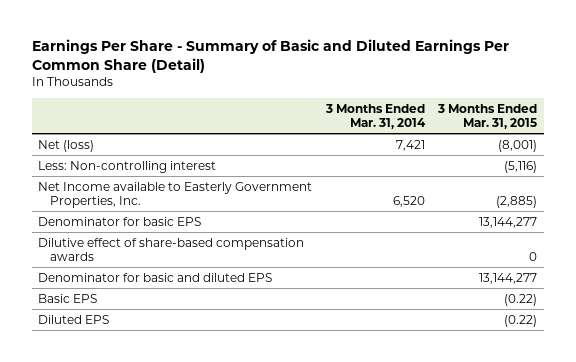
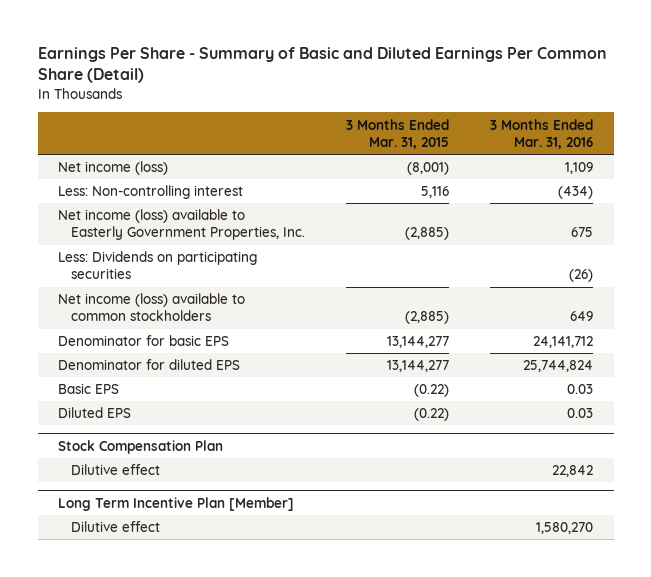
[324,103,426,130] 3 Months Ended Mar. 31, 2014 -> none
none -> [490,118,594,149] 3 Months Ended Mar. 31, 2016
[38,139,95,152] Net (loss) -> [57,161,168,176] Net income (loss)
[504,160,538,173] (5,116) -> [421,186,450,199] 5,116
[38,181,313,209] Net Income available to Easterly Government Properties, Inc. -> [57,209,306,241] Net income (loss) available to Easterly Government Properties, Inc.
none -> [57,251,257,280] Less: Dividends on participating securities
none -> [57,293,245,322] Net income (loss) available to common stockholders
[38,237,305,262] Dilutive effect of share-based compensation awards -> none
[38,272,273,282] Denominator for basic and diluted EPS -> [57,359,240,371] Denominator for diluted EPS
none -> [57,439,223,454] Stock Compensation Plan
none -> [71,464,161,476] Dilutive effect
none -> [57,496,294,511] Long Term Incentive Plan [Member]
none -> [71,521,161,533] Dilutive effect

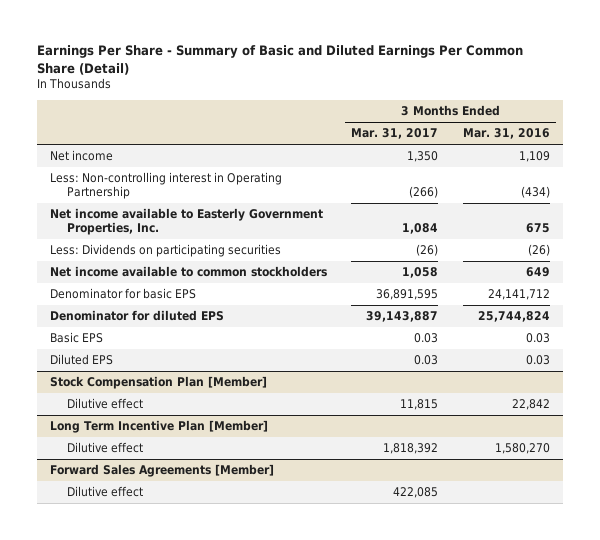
[346,118,450,149] 3 Months Ended Mar. 31, 2015 -> none
none -> [351,128,439,140] Mar. 31, 2017
[57,161,168,176] Net income (loss) -> [49,150,113,162] Net income
[57,185,243,200] Less: Non-controlling interest -> [49,172,282,200] Less: Non-controlling interest in Operating Partnership
[57,209,306,241] Net income (loss) available to Easterly Government Properties, Inc. -> [49,208,323,236] Net income available to Easterly Government Properties, Inc.
[57,293,245,322] Net income (loss) available to common stockholders -> [49,266,327,278] Net income available to common stockholders
[57,439,223,454] Stock Compensation Plan -> [49,376,267,390] Stock Compensation Plan [Member]
none -> [49,464,274,478] Forward Sales Agreements [Member]
none -> [66,486,143,498] Dilutive effect

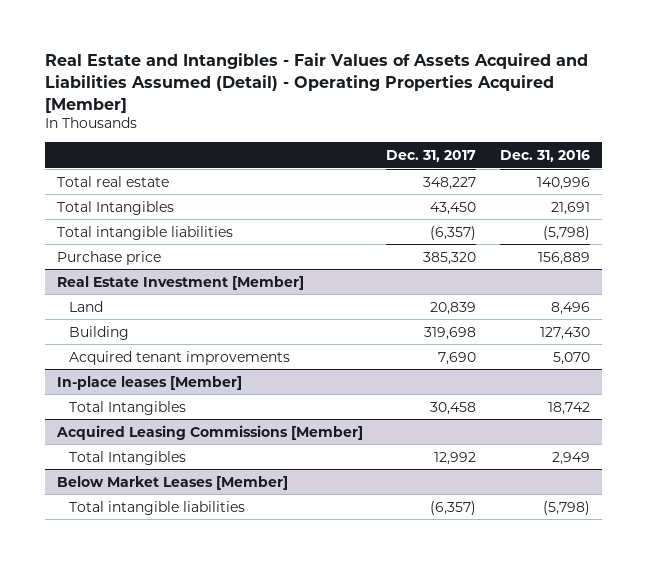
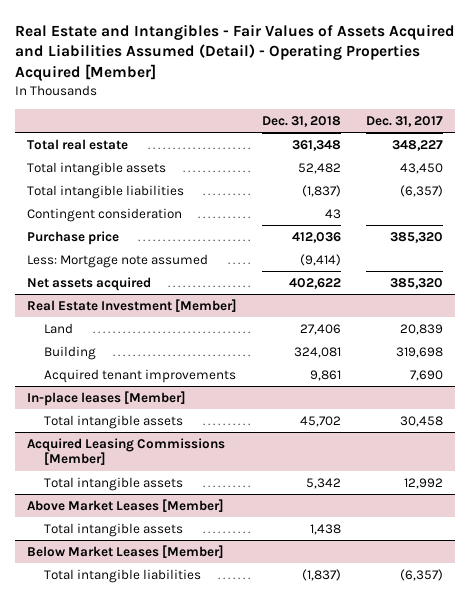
[499,149,590,162] Dec. 31, 2016 -> none
none -> [262,115,342,127] Dec. 31, 2018
[56,200,174,215] Total Intangibles -> [27,161,167,176] Total intangible assets
none -> [27,207,183,222] Contingent consideration
none -> [27,253,209,268] Less: Mortgage note assumed
none -> [27,276,152,291] Net assets acquired
[68,400,186,415] Total Intangibles -> [44,414,184,429] Total intangible assets
[68,450,186,465] Total Intangibles -> [44,476,184,491] Total intangible assets
none -> [27,498,225,512] Above Market Leases [Member]
none -> [44,522,184,537] Total intangible assets

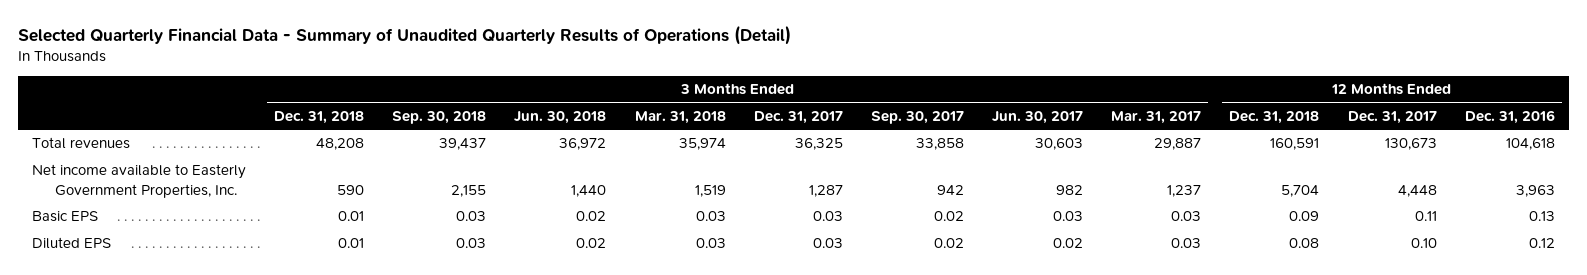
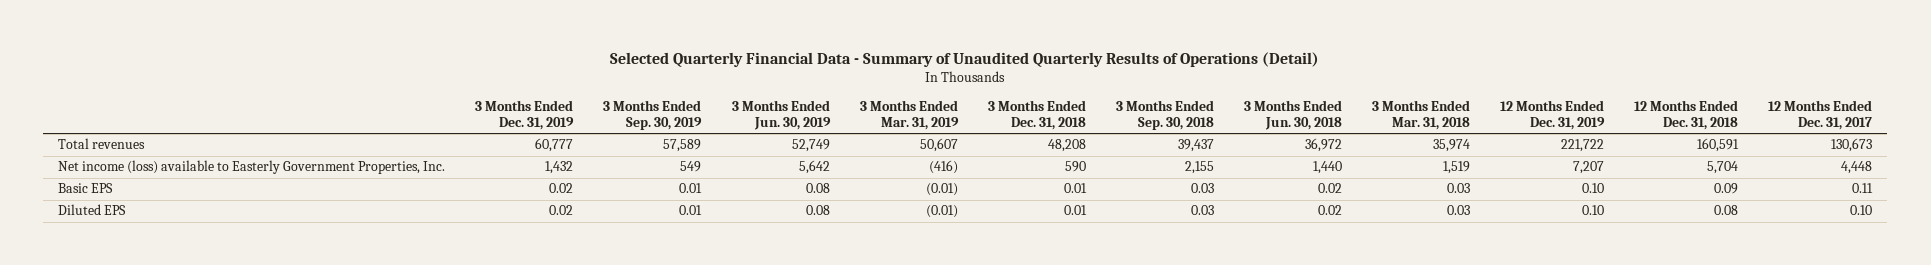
[753,111,843,125] Dec. 31, 2017 -> none
[870,111,964,125] Sep. 30, 2017 -> none
[992,111,1084,125] Jun. 30, 2017 -> none
[1111,111,1202,125] Mar. 31, 2017 -> none
[1464,110,1555,125] Dec. 31, 2016 -> none
none -> [475,99,575,131] 3 Months Ended Dec. 31, 2019
none -> [603,99,703,131] 3 Months Ended Sep. 30, 2019
none -> [731,99,831,131] 3 Months Ended Jun. 30, 2019
none -> [859,99,959,131] 3 Months Ended Mar. 31, 2019
none -> [1500,99,1606,131] 12 Months Ended Dec. 31, 2019
[31,164,246,198] Net income available to Easterly Government Properties, Inc. -> [58,160,446,175] Net income (loss) available to Easterly Government Properties, Inc.

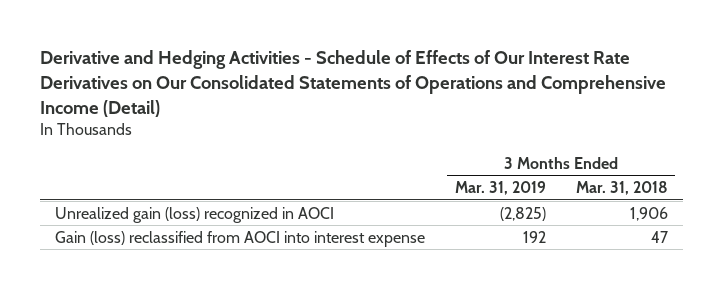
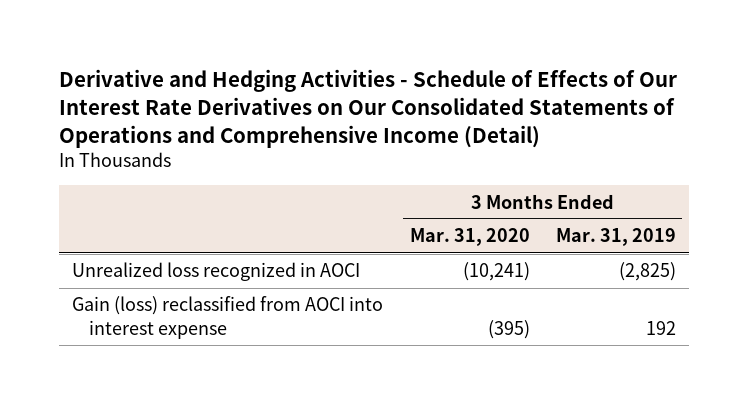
[575,181,668,196] Mar. 31, 2018 -> none
none -> [409,228,530,247] Mar. 31, 2020
[54,206,334,223] Unrealized gain (loss) recognized in AOCI -> [72,262,361,282] Unrealized loss recognized in AOCI

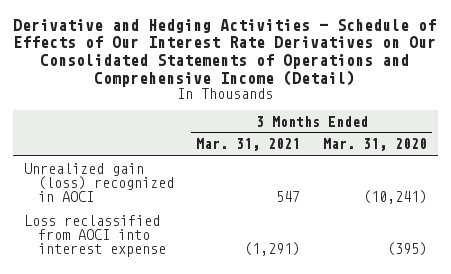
[555,228,676,247] Mar. 31, 2019 -> none
none -> [196,138,301,152] Mar. 31, 2021
[72,262,361,282] Unrealized loss recognized in AOCI -> [24,162,175,203] Unrealized gain (loss) recognized in AOCI
[72,296,384,339] Gain (loss) reclassified from AOCI into interest expense -> [24,214,167,258] Loss reclassified from AOCI into interest expense

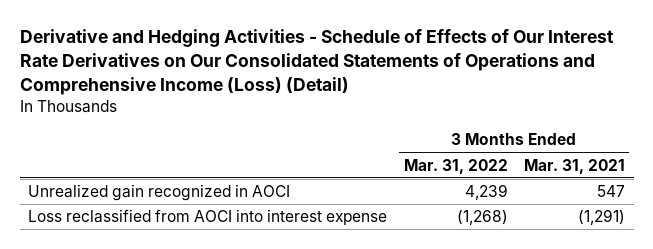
[13,18,437,87] Derivative and Hedging Activities - Schedule of Effects of Our Interest Rate Derivatives on Our Consolidated Statements of Operations and Comprehensive Income (Detail) -> [19,29,614,96] Derivative and Hedging Activities - Schedule of Effects of Our Interest Rate Derivatives on Our Consolidated Statements of Operations and Comprehensive Income (Loss) (Detail)
[322,138,427,152] Mar. 31, 2020 -> none
none -> [403,158,508,174] Mar. 31, 2022
[24,162,175,203] Unrealized gain (loss) recognized in AOCI -> [27,184,290,202] Unrealized gain recognized in AOCI

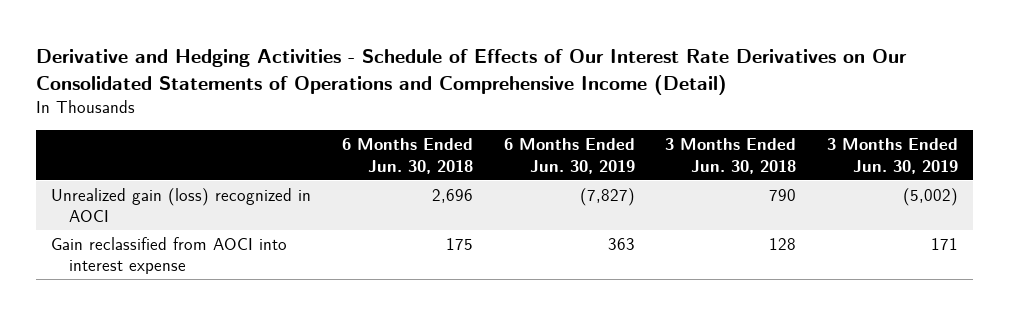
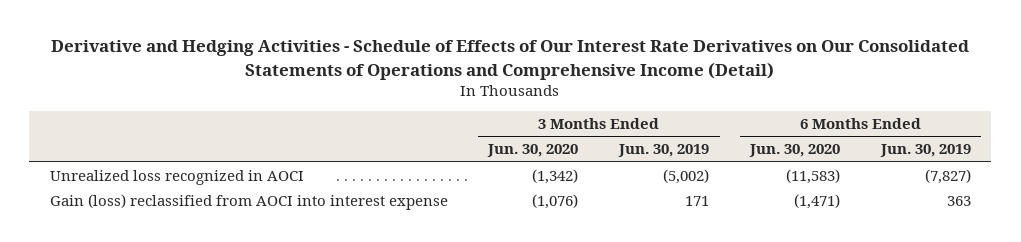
[342,138,474,174] 6 Months Ended Jun. 30, 2018 -> none
[665,138,797,174] 3 Months Ended Jun. 30, 2018 -> none
none -> [487,144,579,158] Jun. 30, 2020
none -> [749,144,841,158] Jun. 30, 2020
[51,188,312,223] Unrealized gain (loss) recognized in AOCI -> [49,170,304,186] Unrealized loss recognized in AOCI
[51,237,288,275] Gain reclassified from AOCI into interest expense -> [49,194,448,211] Gain (loss) reclassified from AOCI into interest expense

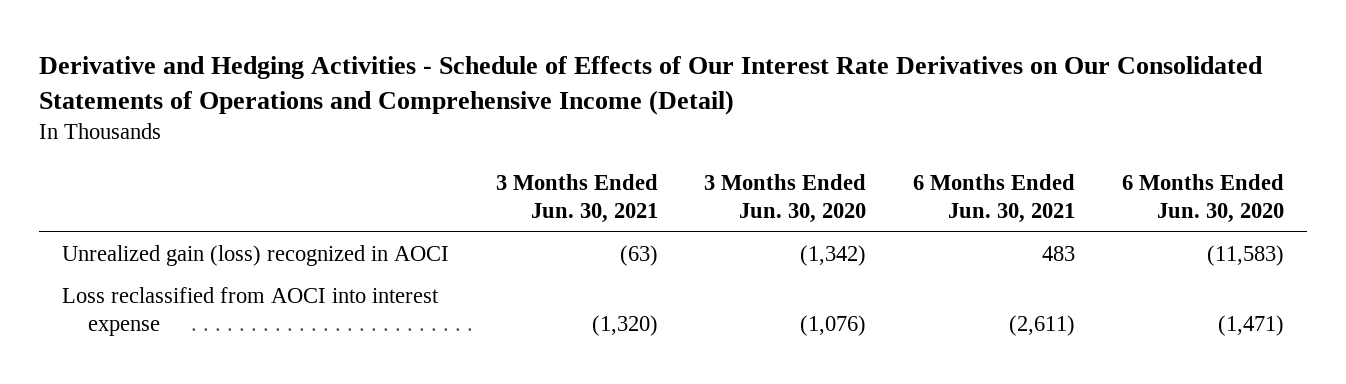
[618,144,710,158] Jun. 30, 2019 -> none
[880,144,972,158] Jun. 30, 2019 -> none
none -> [495,174,658,224] 3 Months Ended Jun. 30, 2021
none -> [913,174,1076,224] 6 Months Ended Jun. 30, 2021
[49,170,304,186] Unrealized loss recognized in AOCI -> [62,245,450,267] Unrealized gain (loss) recognized in AOCI
[49,194,448,211] Gain (loss) reclassified from AOCI into interest expense -> [62,287,440,337] Loss reclassified from AOCI into interest expense

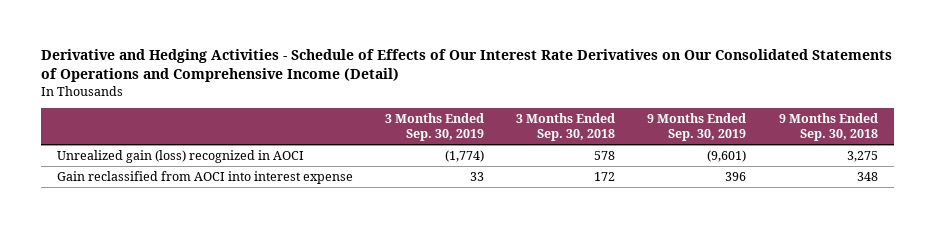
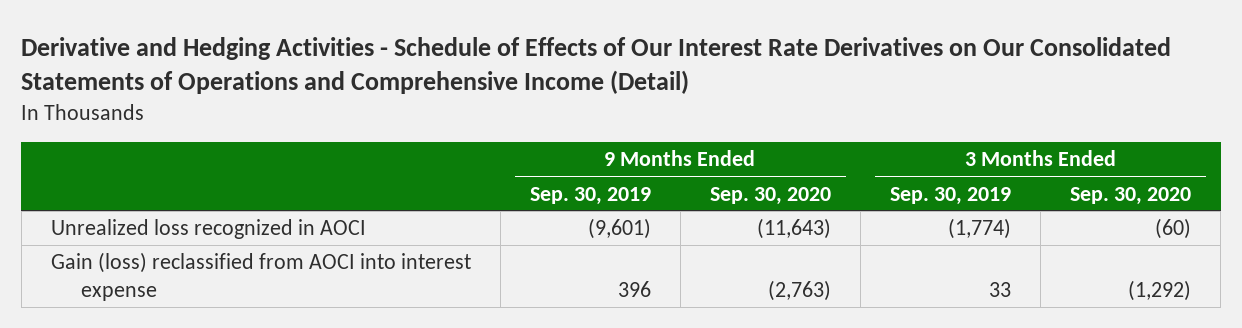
[516,112,616,142] 3 Months Ended Sep. 30, 2018 -> none
[778,112,878,142] 9 Months Ended Sep. 30, 2018 -> none
none -> [709,186,831,205] Sep. 30, 2020
none -> [1070,186,1192,205] Sep. 30, 2020
[56,149,304,163] Unrealized gain (loss) recognized in AOCI -> [50,219,366,240] Unrealized loss recognized in AOCI
[56,170,353,184] Gain reclassified from AOCI into interest expense -> [50,252,471,302] Gain (loss) reclassified from AOCI into interest expense

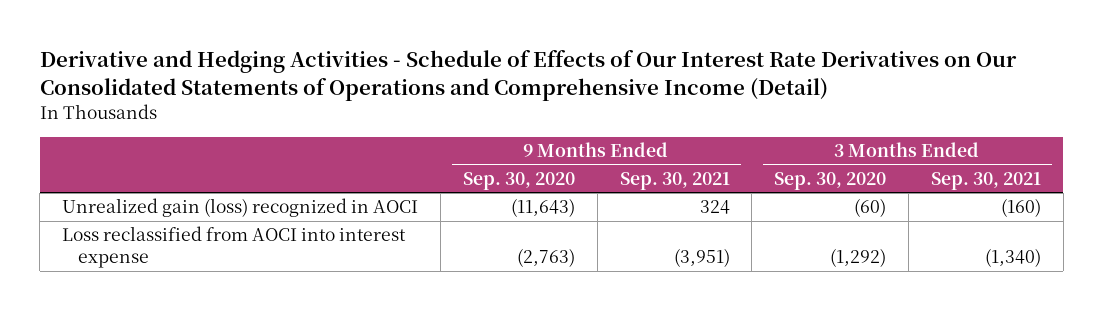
[529,186,651,205] Sep. 30, 2019 -> none
[890,186,1012,205] Sep. 30, 2019 -> none
none -> [619,171,730,190] Sep. 30, 2021
none -> [930,171,1041,190] Sep. 30, 2021
[50,219,366,240] Unrealized loss recognized in AOCI -> [62,198,419,218] Unrealized gain (loss) recognized in AOCI
[50,252,471,302] Gain (loss) reclassified from AOCI into interest expense -> [62,226,407,269] Loss reclassified from AOCI into interest expense

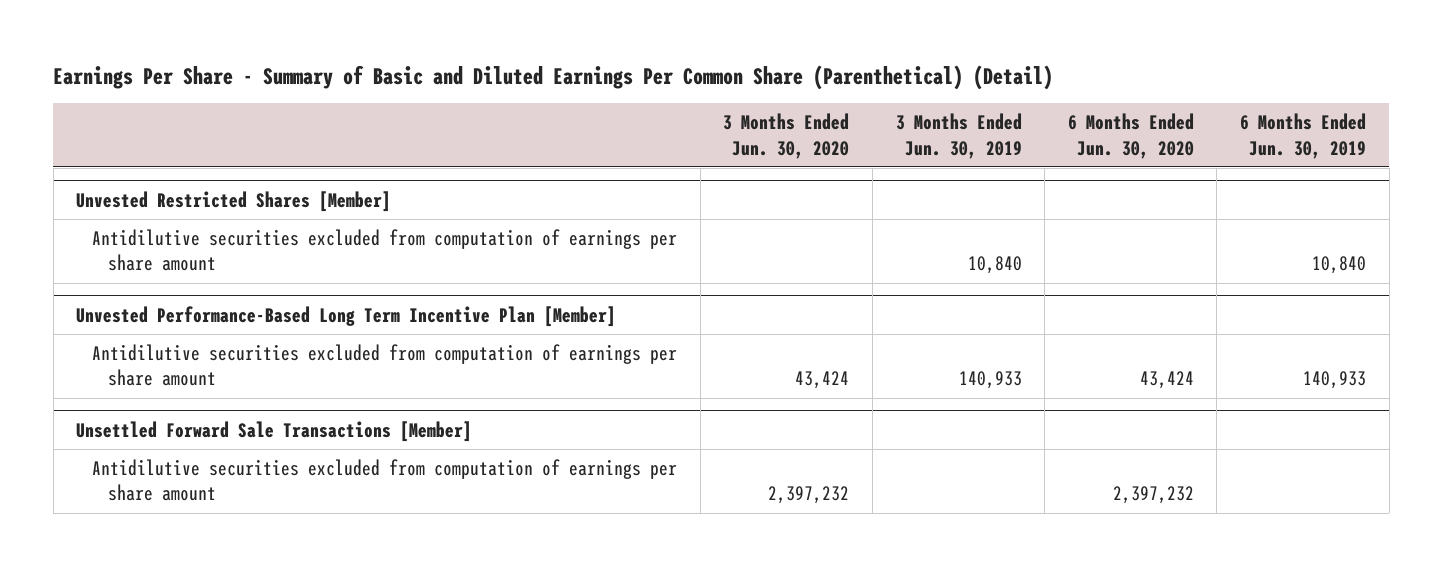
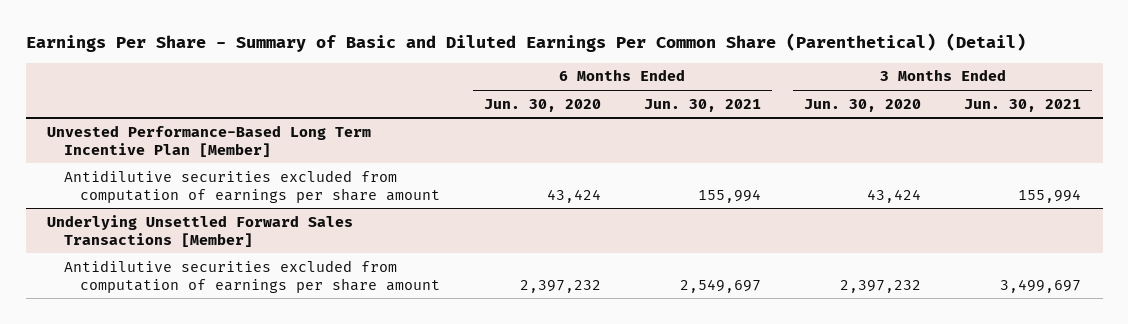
[895,113,1022,159] 3 Months Ended Jun. 30, 2019 -> none
[1239,113,1366,159] 6 Months Ended Jun. 30, 2019 -> none
none -> [643,98,761,112] Jun. 30, 2021
none -> [964,98,1082,112] Jun. 30, 2021
[76,190,392,212] Unvested Restricted Shares [Member] -> none
[92,229,678,272] Antidilutive securities excluded from computation of earnings per share amount -> none
[76,420,473,442] Unsettled Forward Sale Transactions [Member] -> [47,214,354,247] Underlying Unsettled Forward Sales Transactions [Member]

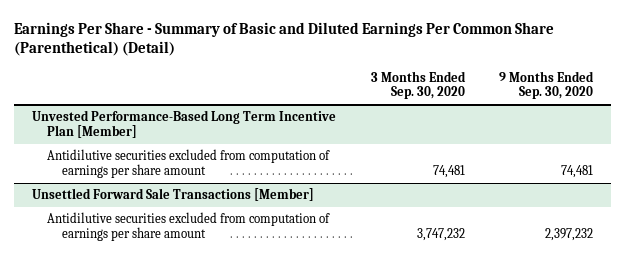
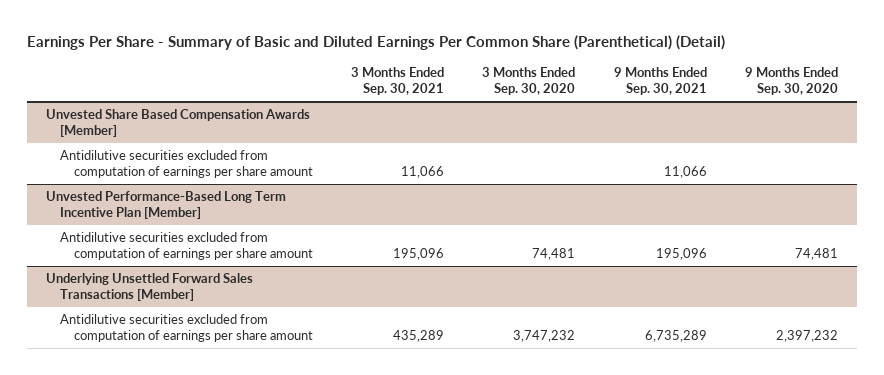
none -> [350,67,444,96] 3 Months Ended Sep. 30, 2021
none -> [613,67,707,96] 9 Months Ended Sep. 30, 2021
none -> [46,109,311,138] Unvested Share Based Compensation Awards [Member]
none -> [59,150,313,179] Antidilutive securities excluded from computation of earnings per share amount
[31,188,314,202] Unsettled Forward Sale Transactions [Member] -> [46,273,254,302] Underlying Unsettled Forward Sales Transactions [Member]

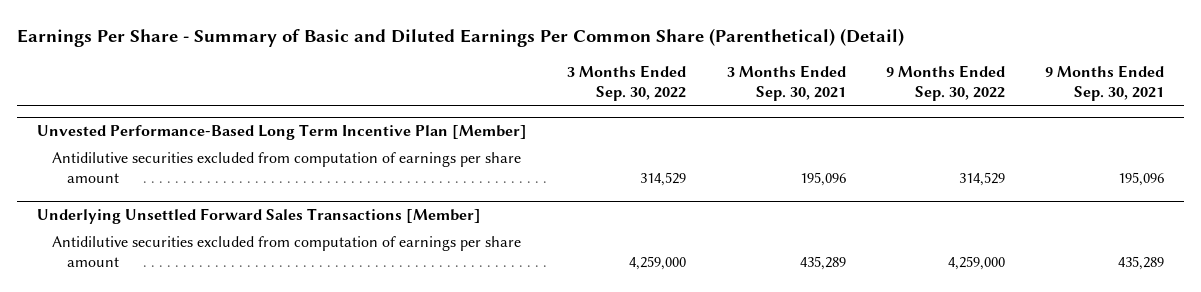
[482,67,576,96] 3 Months Ended Sep. 30, 2020 -> none
[744,67,838,96] 9 Months Ended Sep. 30, 2020 -> none
none -> [567,64,687,102] 3 Months Ended Sep. 30, 2022
none -> [885,64,1005,102] 9 Months Ended Sep. 30, 2022
[46,109,311,138] Unvested Share Based Compensation Awards [Member] -> none
[59,150,313,179] Antidilutive securities excluded from computation of earnings per share amount -> none
[644,330,707,343] 6,735,289 -> [1118,256,1165,271] 435,289

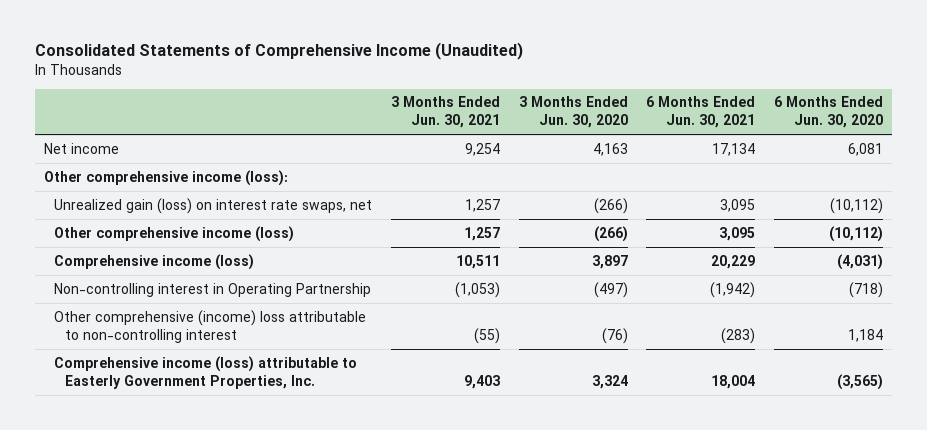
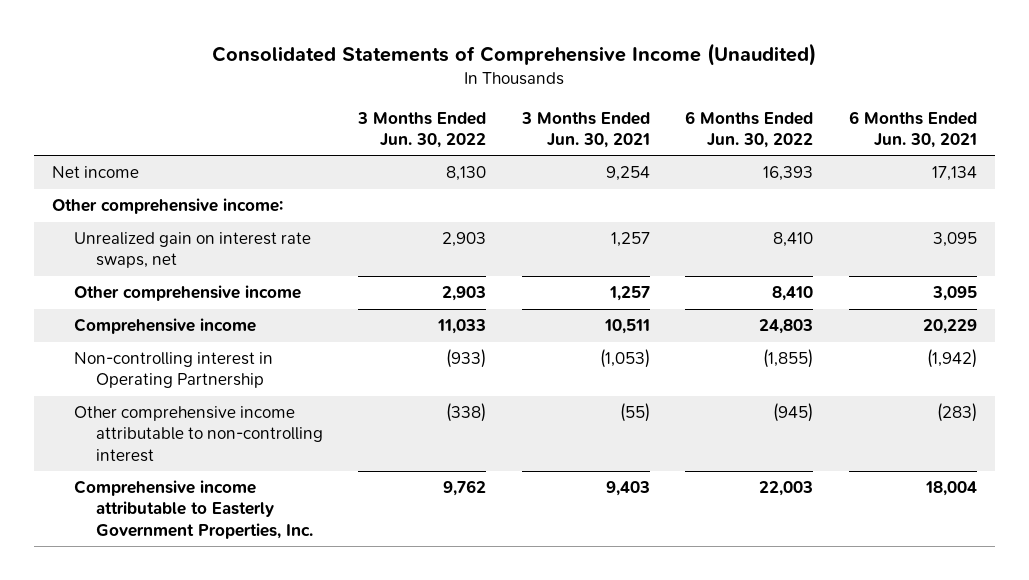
[518,96,628,129] 3 Months Ended Jun. 30, 2020 -> none
[773,96,883,129] 6 Months Ended Jun. 30, 2020 -> none
none -> [357,111,487,148] 3 Months Ended Jun. 30, 2022
none -> [685,110,814,148] 6 Months Ended Jun. 30, 2022
[43,169,288,186] Other comprehensive income (loss): -> [52,198,284,215] Other comprehensive income:
[54,197,373,214] Unrealized gain (loss) on interest rate swaps, net -> [73,232,311,269] Unrealized gain on interest rate swaps, net
[54,225,295,242] Other comprehensive income (loss) -> [73,285,301,302] Other comprehensive income
[54,253,255,270] Comprehensive income (loss) -> [73,318,256,335] Comprehensive income
[54,309,367,343] Other comprehensive (income) loss attributable to non-controlling interest -> [73,406,323,462] Other comprehensive income attributable to non-controlling interest
[54,355,358,389] Comprehensive income (loss) attributable to Easterly Government Properties, Inc. -> [73,480,313,539] Comprehensive income attributable to Easterly Government Properties, Inc.

